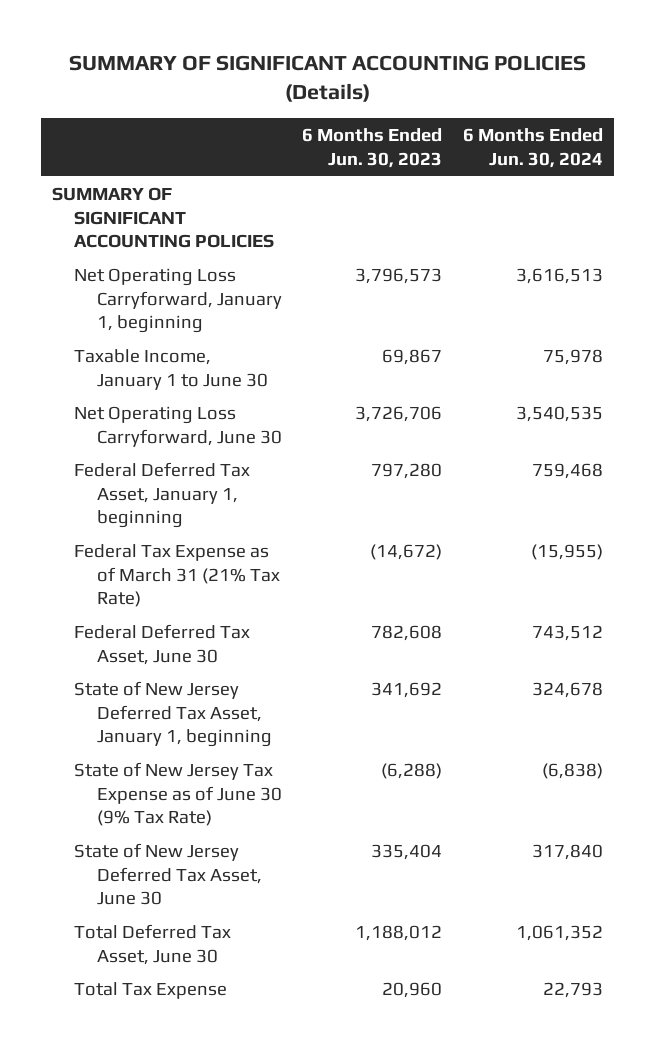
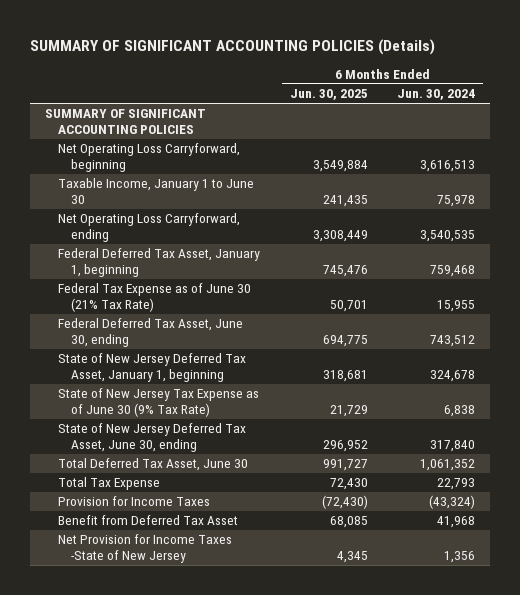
[302,128,443,168] 6 Months Ended Jun. 30, 2023 -> none
none -> [289,89,368,101] Jun. 30, 2025
[74,268,282,333] Net Operating Loss Carryforward, January 1, beginning -> [57,143,240,173] Net Operating Loss Carryforward, beginning
[74,406,282,447] Net Operating Loss Carryforward, June 30 -> [57,213,240,243] Net Operating Loss Carryforward, ending
[74,544,280,607] Federal Tax Expense as of March 31 (21% Tax Rate) -> [57,283,251,313] Federal Tax Expense as of June 30 (21% Tax Rate)
[531,544,604,561] (15,955) -> [437,300,476,313] 15,955
[74,624,251,665] Federal Deferred Tax Asset, June 30 -> [57,318,243,348] Federal Deferred Tax Asset, June 30, ending
[542,763,604,780] (6,838) -> [444,405,476,418] 6,838
[74,843,262,905] State of New Jersey Deferred Tax Asset, June 30 -> [57,423,246,453] State of New Jersey Deferred Tax Asset, June 30, ending
none -> [57,496,210,507] Provision for Income Taxes
none -> [57,515,238,526] Benefit from Deferred Tax Asset
none -> [57,534,232,564] Net Provision for Income Taxes -State of New Jersey

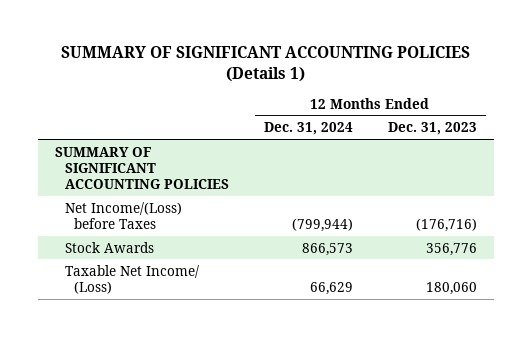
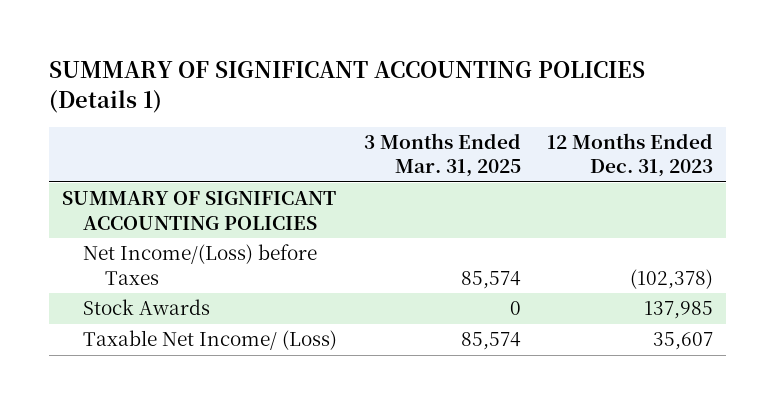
[263,122,353,136] Dec. 31, 2024 -> none
none -> [363,132,521,178] 3 Months Ended Mar. 31, 2025
[415,217,477,232] (176,716) -> [629,268,713,289] (102,378)
[425,242,477,256] 356,776 -> [643,301,713,320] 137,985
[425,281,477,295] 180,060 -> [652,332,713,351] 35,607

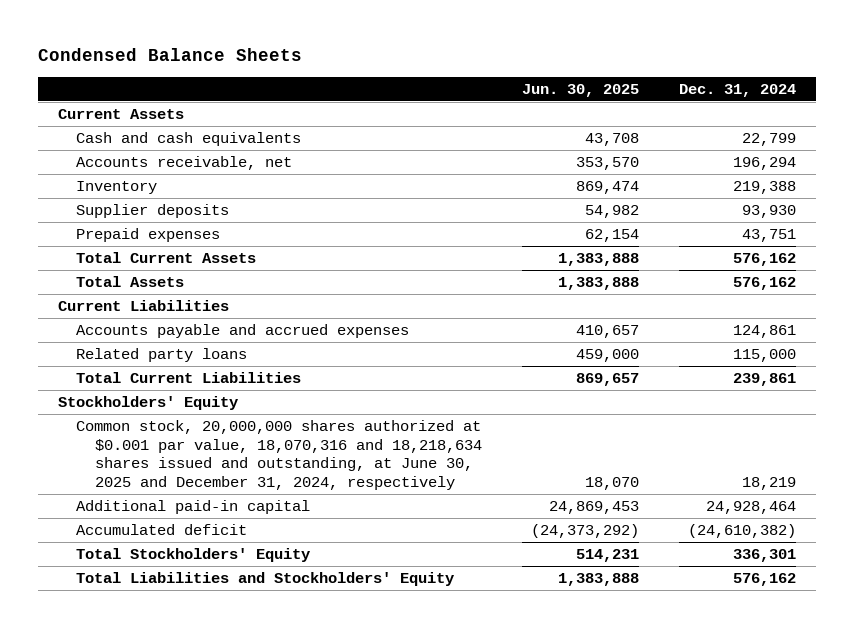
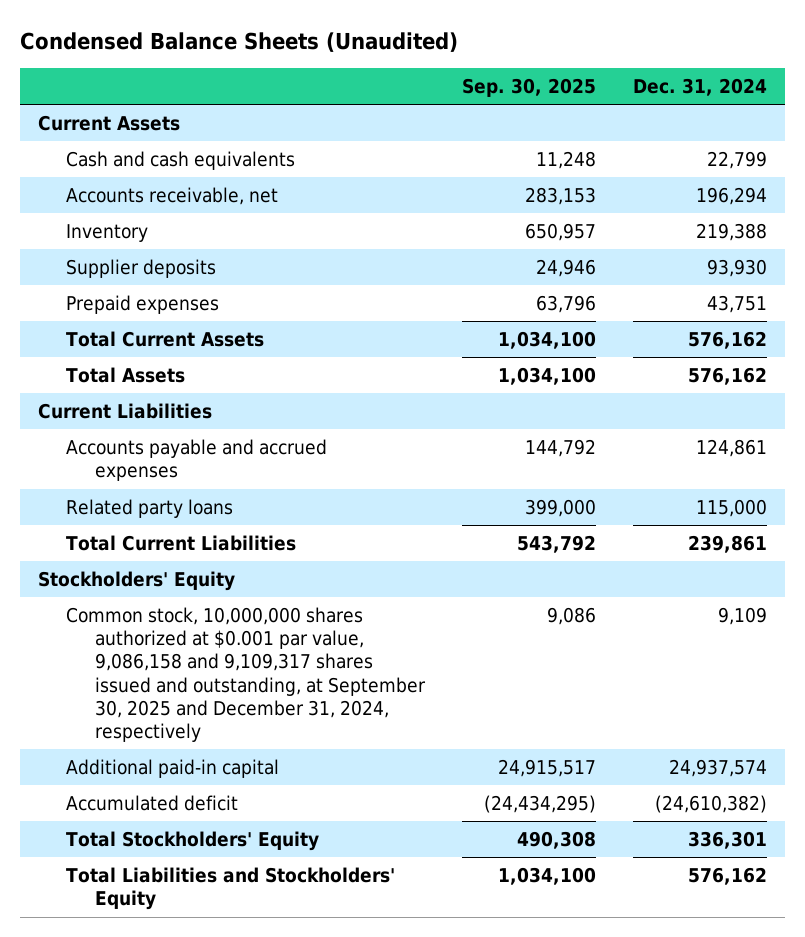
[37,48,302,62] Condensed Balance Sheets -> [19,31,458,52] Condensed Balance Sheets (Unaudited)
[521,83,639,97] Jun. 30, 2025 -> none
none -> [461,77,596,97] Sep. 30, 2025
[76,419,482,490] Common stock, 20,000,000 shares authorized at $0.001 par value, 18,070,316 and 18,218,634 shares issued and outstanding, at June 30, 2025 and December 31, 2024, respectively -> [66,607,426,742] Common stock, 10,000,000 shares authorized at $0.001 par value, 9,086,158 and 9,109,317 shares issued and outstanding, at September 30, 2025 and December 31, 2024, respectively
[741,476,796,490] 18,219 -> [717,607,767,626] 9,109
[705,500,796,514] 24,928,464 -> [668,759,767,778] 24,937,574

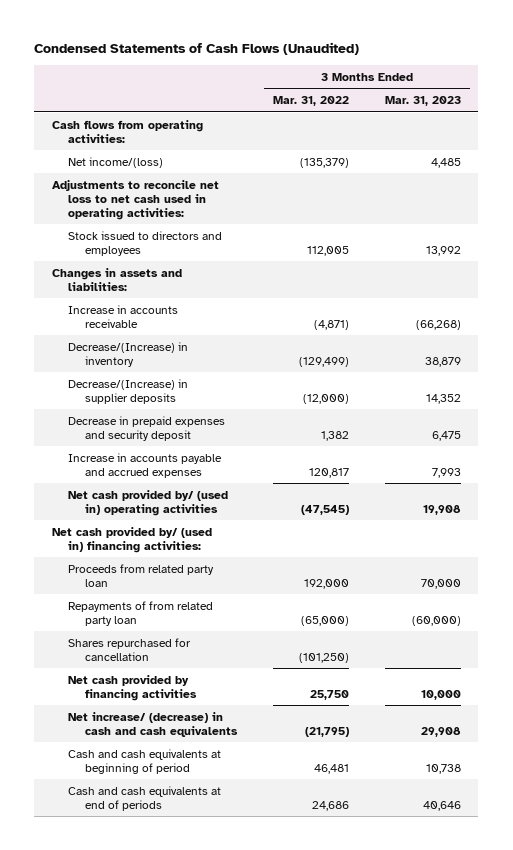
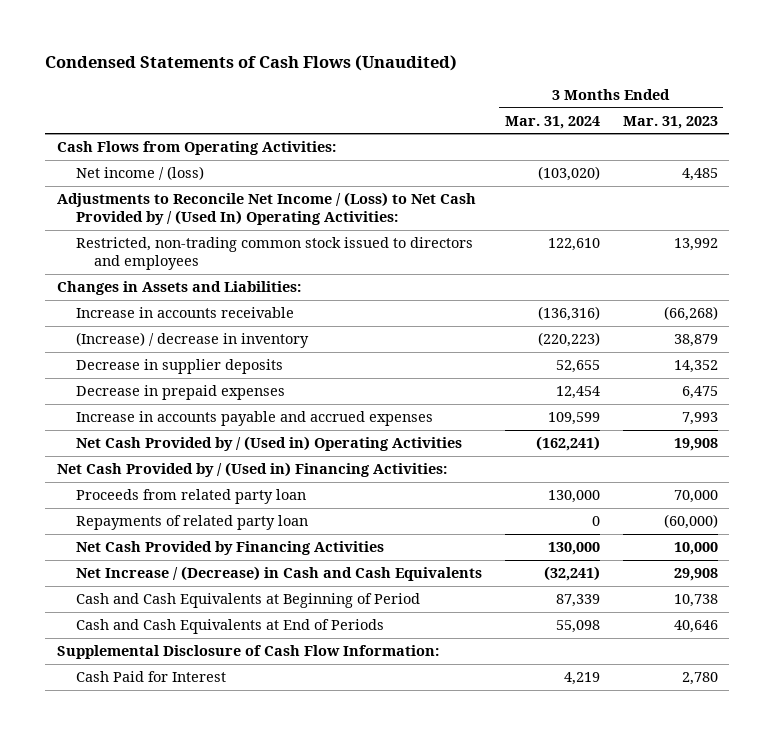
[272,96,349,107] Mar. 31, 2022 -> none
none -> [504,115,600,129] Mar. 31, 2024
[52,119,204,143] Cash flows from operating activities: -> [56,141,336,156] Cash Flows from Operating Activities:
[68,156,164,168] Net income/(loss) -> [75,166,204,181] Net income / (loss)
[52,179,220,220] Adjustments to reconcile net loss to net cash used in operating activities: -> [56,192,476,226] Adjustments to Reconcile Net Income / (Loss) to Net Cash Provided by / (Used In) Operating Activities:
[68,230,223,256] Stock issued to directors and employees -> [75,237,473,271] Restricted, non-trading common stock issued to directors and employees
[52,267,183,291] Changes in assets and liabilities: -> [56,281,301,296] Changes in Assets and Liabilities:
[68,341,189,367] Decrease/(Increase) in inventory -> [75,332,309,349] (Increase) / decrease in inventory
[68,378,189,404] Decrease/(Increase) in supplier deposits -> [75,359,283,375] Decrease in supplier deposits
[68,415,226,441] Decrease in prepaid expenses and security deposit -> [75,385,285,401] Decrease in prepaid expenses
[68,489,229,516] Net cash provided by/ (used in) operating activities -> [75,436,462,452] Net Cash Provided by / (Used in) Operating Activities
[52,526,213,553] Net cash provided by/ (used in) financing activities: -> [56,462,447,478] Net Cash Provided by / (Used in) Financing Activities:
[68,637,192,661] Shares repurchased for cancellation -> none
[68,600,214,626] Repayments of from related party loan -> [75,515,308,531] Repayments of related party loan
[68,674,197,701] Net cash provided by financing activities -> [75,541,384,556] Net Cash Provided by Financing Activities
[68,711,238,737] Net increase/ (decrease) in cash and cash equivalents -> [75,566,482,582] Net Increase / (Decrease) in Cash and Cash Equivalents
[68,748,222,774] Cash and cash equivalents at beginning of period -> [75,593,420,609] Cash and Cash Equivalents at Beginning of Period
[68,785,222,811] Cash and cash equivalents at end of periods -> [75,619,384,635] Cash and Cash Equivalents at End of Periods
none -> [56,645,439,660] Supplemental Disclosure of Cash Flow Information:
none -> [75,671,226,683] Cash Paid for Interest

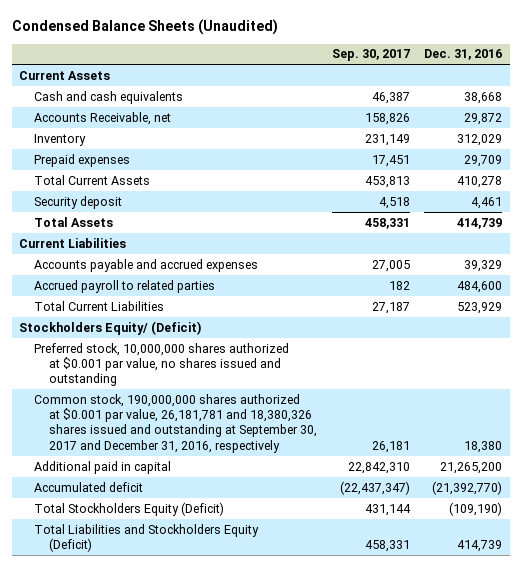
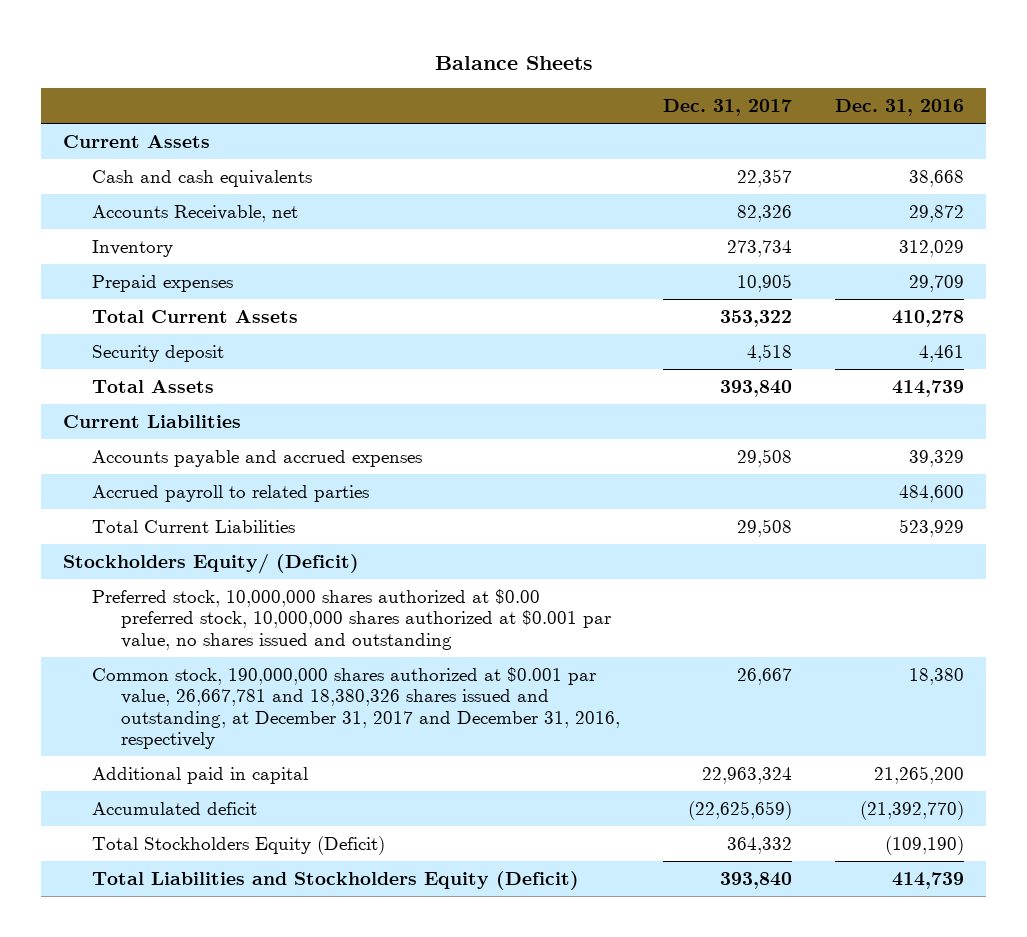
[12,19,279,36] Condensed Balance Sheets (Unaudited) -> [434,55,593,70] Balance Sheets
[331,49,410,62] Sep. 30, 2017 -> none
none -> [663,99,793,117] Dec. 31, 2017
[34,342,290,387] Preferred stock, 10,000,000 shares authorized at $0.001 par value, no shares issued and outstanding -> [91,588,611,650] Preferred stock, 10,000,000 shares authorized at $0.00 preferred stock, 10,000,000 shares authorized at $0.001 par value, no shares issued and outstanding
[34,393,317,453] Common stock, 190,000,000 shares authorized at $0.001 par value, 26,181,781 and 18,380,326 shares issued and outstanding at September 30, 2017 and December 31, 2016, respectively -> [91,666,620,749] Common stock, 190,000,000 shares authorized at $0.001 par value, 26,667,781 and 18,380,326 shares issued and outstanding, at December 31, 2017 and December 31, 2016, respectively

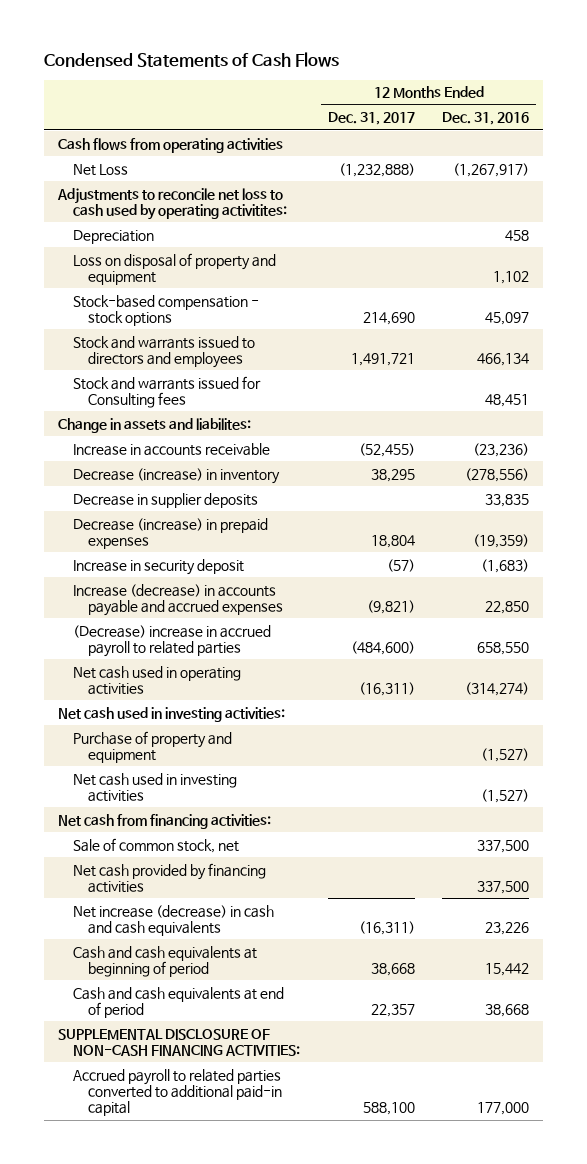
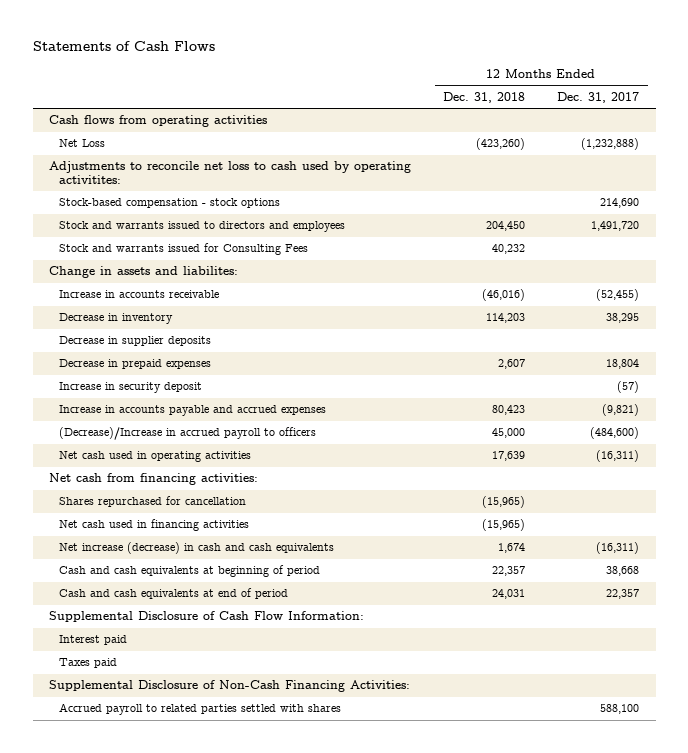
[43,51,339,67] Condensed Statements of Cash Flows -> [32,40,215,51] Statements of Cash Flows
[442,112,530,126] Dec. 31, 2016 -> none
none -> [443,91,526,103] Dec. 31, 2018
[72,229,154,244] Depreciation -> none
[72,252,276,286] Loss on disposal of property and equipment -> none
[350,353,415,367] 1,491,721 -> [591,221,640,232] 1,491,720
[72,375,261,409] Stock and warrants issued for Consulting fees -> [59,243,309,256] Stock and warrants issued for Consulting Fees
[72,467,280,484] Decrease (increase) in inventory -> [59,313,174,325] Decrease in inventory
[72,517,268,550] Decrease (increase) in prepaid expenses -> [59,359,212,370] Decrease in prepaid expenses
[72,583,284,617] Increase (decrease) in accounts payable and accrued expenses -> [59,405,327,417] Increase in accounts payable and accrued expenses
[72,624,271,658] (Decrease) increase in accrued payroll to related parties -> [59,427,317,441] (Decrease)/Increase in accrued payroll to officers
[57,706,285,722] Net cash used in investing activities: -> none
[72,730,232,764] Purchase of property and equipment -> none
[72,772,237,803] Net cash used in investing activities -> none
[72,837,239,853] Sale of common stock, net -> none
none -> [59,496,247,508] Shares repurchased for cancellation
[72,862,266,894] Net cash provided by financing activities -> [59,519,250,532] Net cash used in financing activities
none -> [48,611,364,623] Supplemental Disclosure of Cash Flow Information:
none -> [59,635,128,646] Interest paid
none -> [59,658,118,669] Taxes paid
[57,1028,300,1057] SUPPLEMENTAL DISCLOSURE OF NON-CASH FINANCING ACTIVITIES: -> [48,680,410,693] Supplemental Disclosure of Non-Cash Financing Activities:
[72,1068,283,1117] Accrued payroll to related parties converted to additional paid-in capital -> [59,703,342,716] Accrued payroll to related parties settled with shares

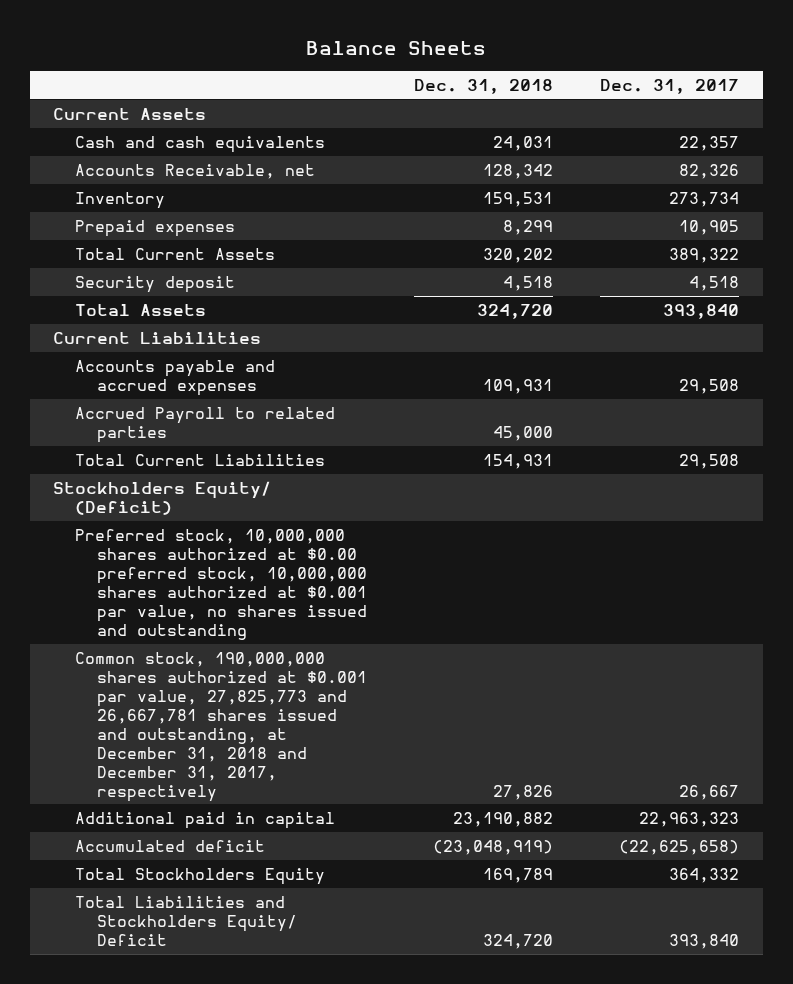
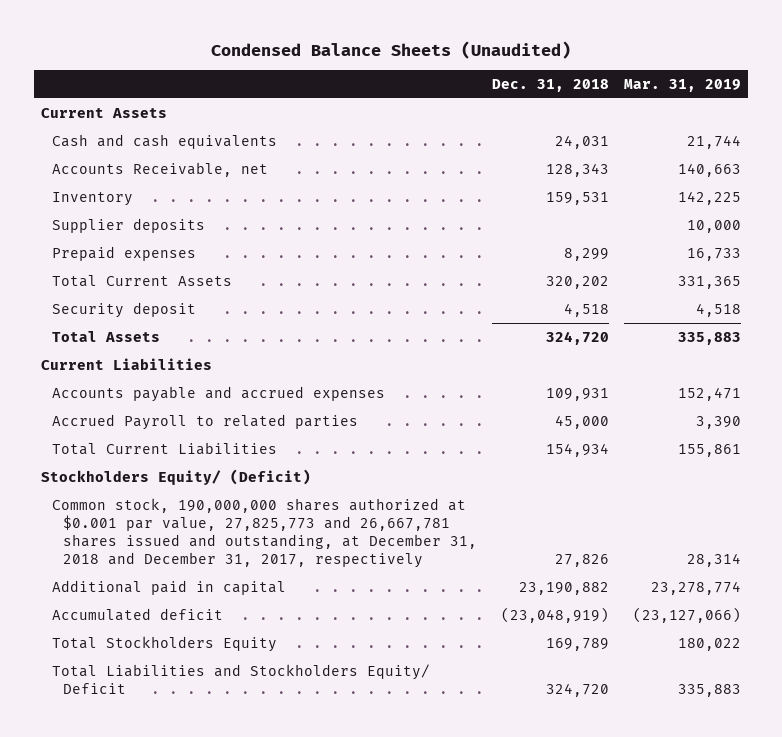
[306,40,487,55] Balance Sheets -> [210,40,571,59] Condensed Balance Sheets (Unaudited)
[600,78,740,94] Dec. 31, 2017 -> none
none -> [623,78,741,92] Mar. 31, 2019
[483,164,554,180] 128,342 -> [545,162,609,177] 128,343
none -> [51,217,205,233] Supplier deposits
[483,454,554,470] 154,931 -> [545,442,609,457] 154,934
[75,529,368,640] Preferred stock, 10,000,000 shares authorized at $0.00 preferred stock, 10,000,000 shares authorized at $0.001 par value, no shares issued and outstanding -> none

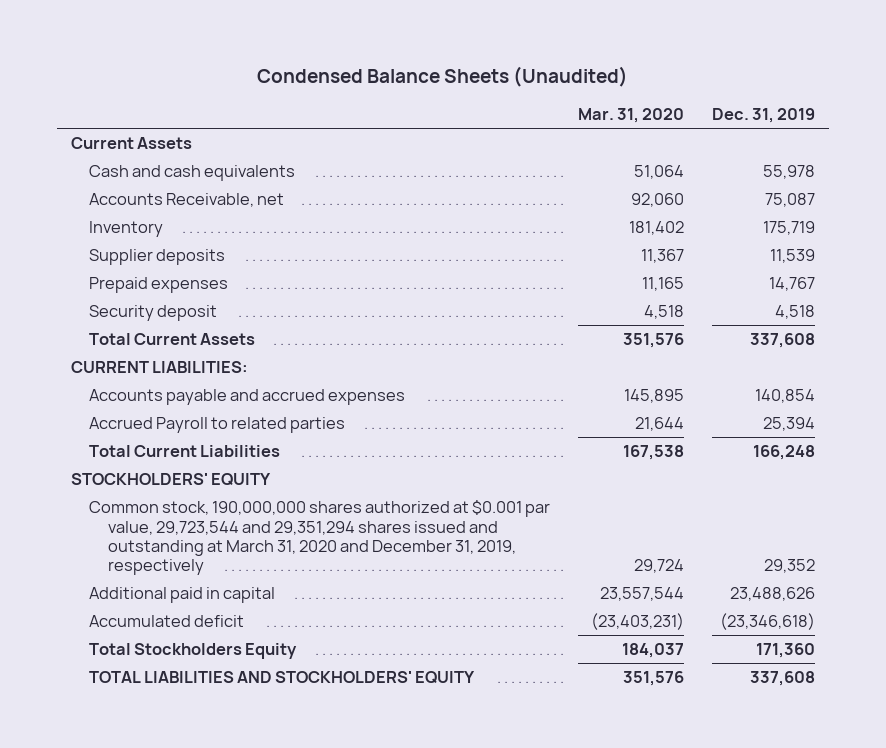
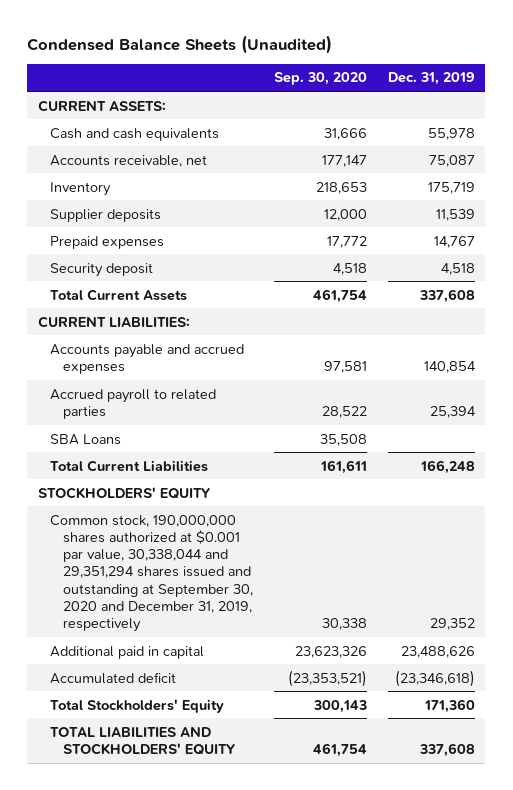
[578,108,685,124] Mar. 31, 2020 -> none
none -> [273,72,367,86] Sep. 30, 2020
[71,137,193,150] Current Assets -> [37,99,166,112] CURRENT ASSETS:
[89,193,285,208] Accounts Receivable, net -> [50,154,208,167] Accounts receivable, net
[89,417,346,434] Accrued Payroll to related parties -> [50,388,217,419] Accrued payroll to related parties
none -> [50,433,122,445] SBA Loans
[89,500,551,576] Common stock, 190,000,000 shares authorized at $0.001 par value, 29,723,544 and 29,351,294 shares issued and outstanding at March 31, 2020 and December 31, 2019, respectively -> [50,514,253,633] Common stock, 190,000,000 shares authorized at $0.001 par value, 30,338,044 and 29,351,294 shares issued and outstanding at September 30, 2020 and December 31, 2019, respectively
[89,643,298,660] Total Stockholders Equity -> [50,698,225,713] Total Stockholders' Equity

